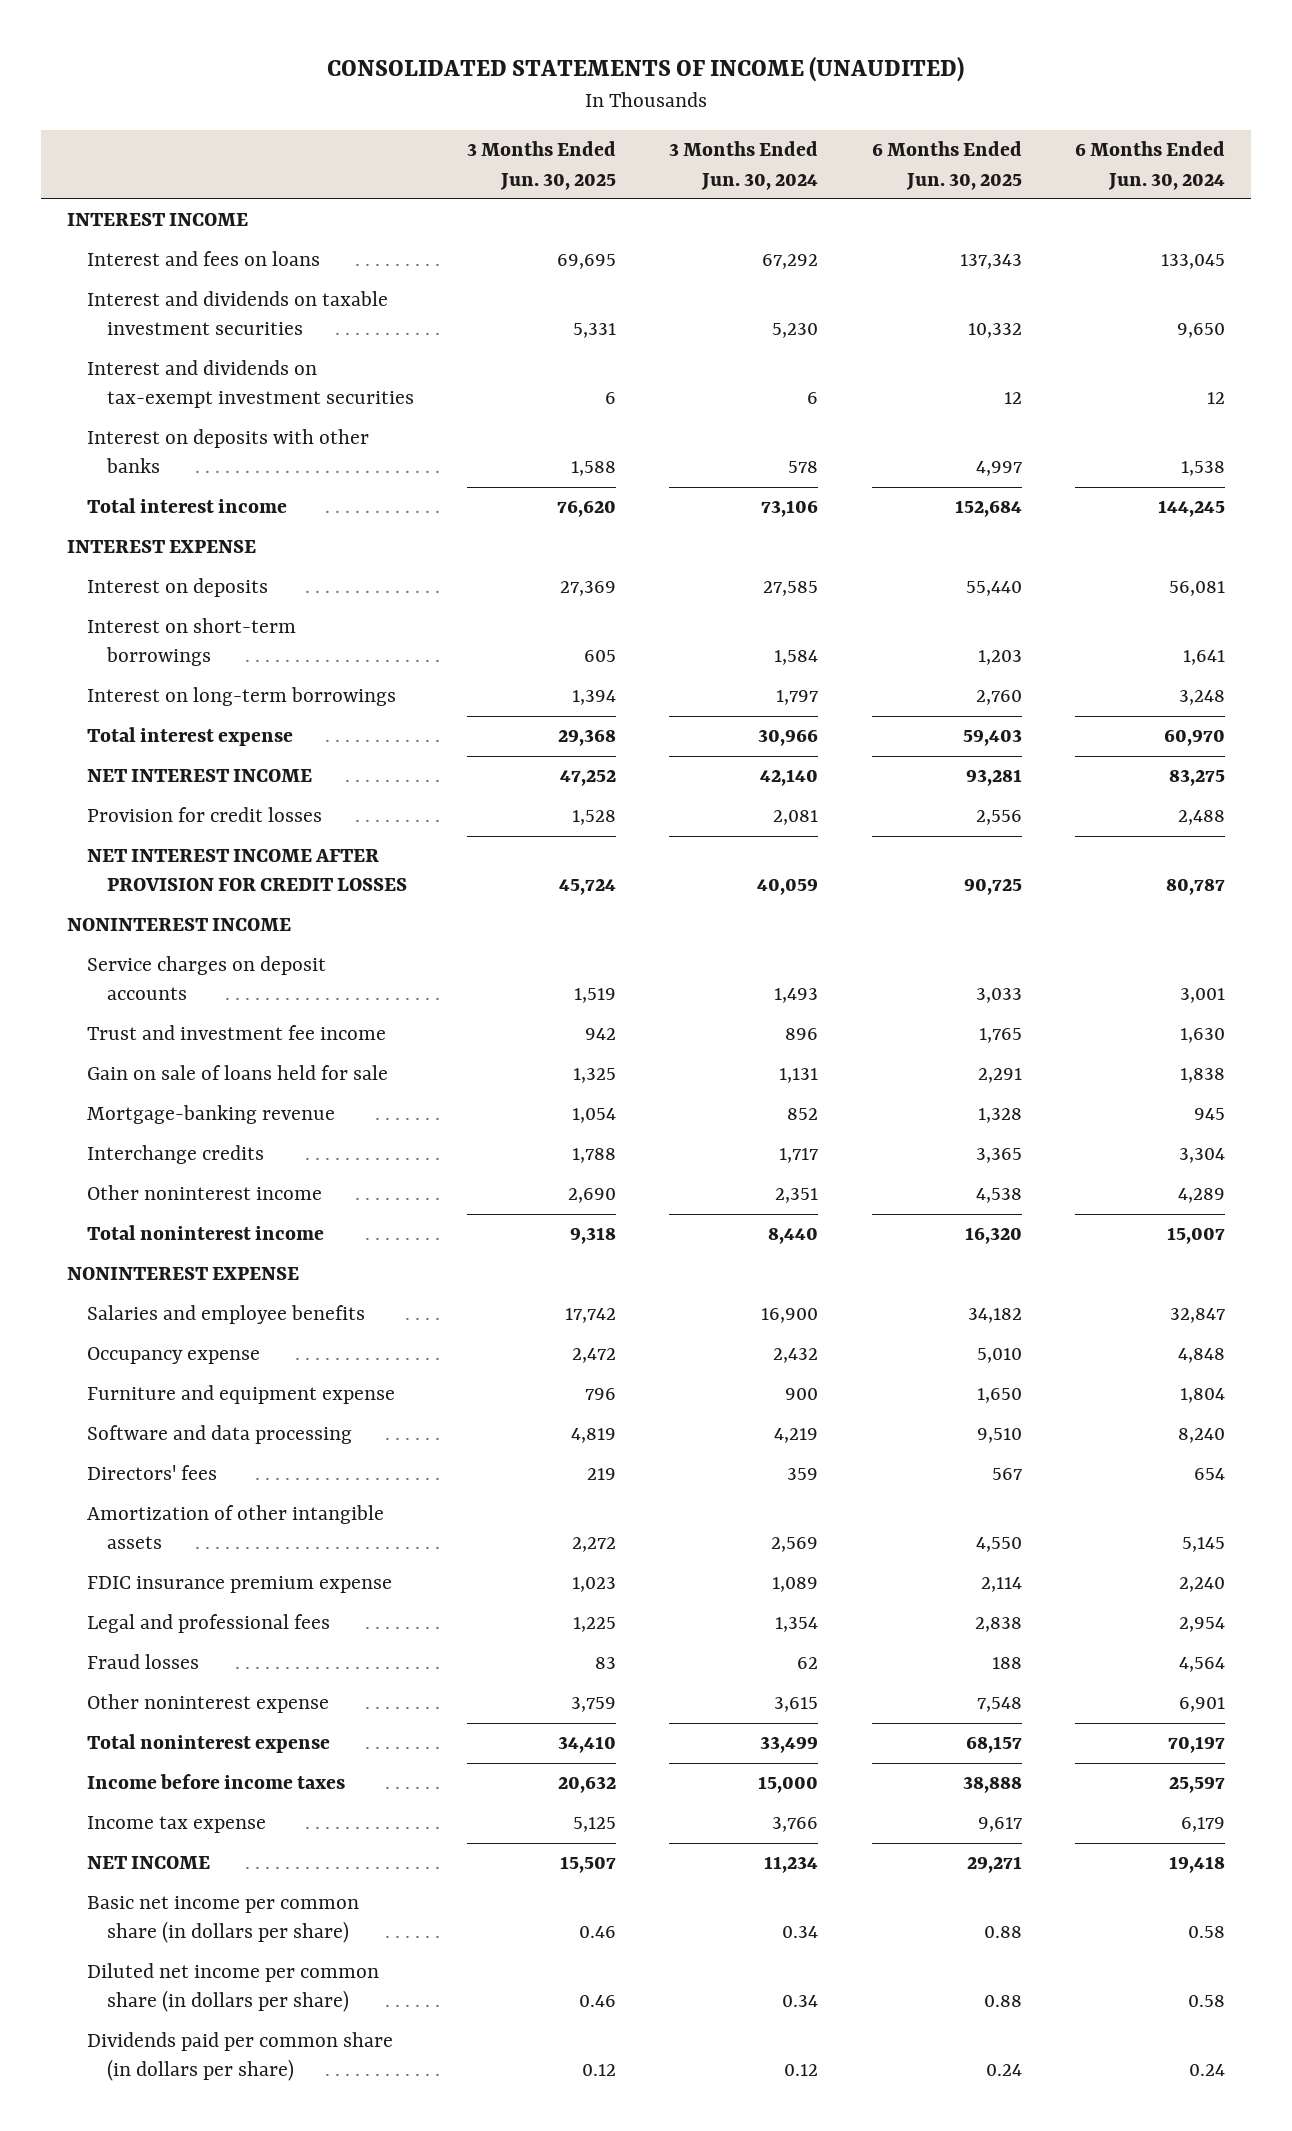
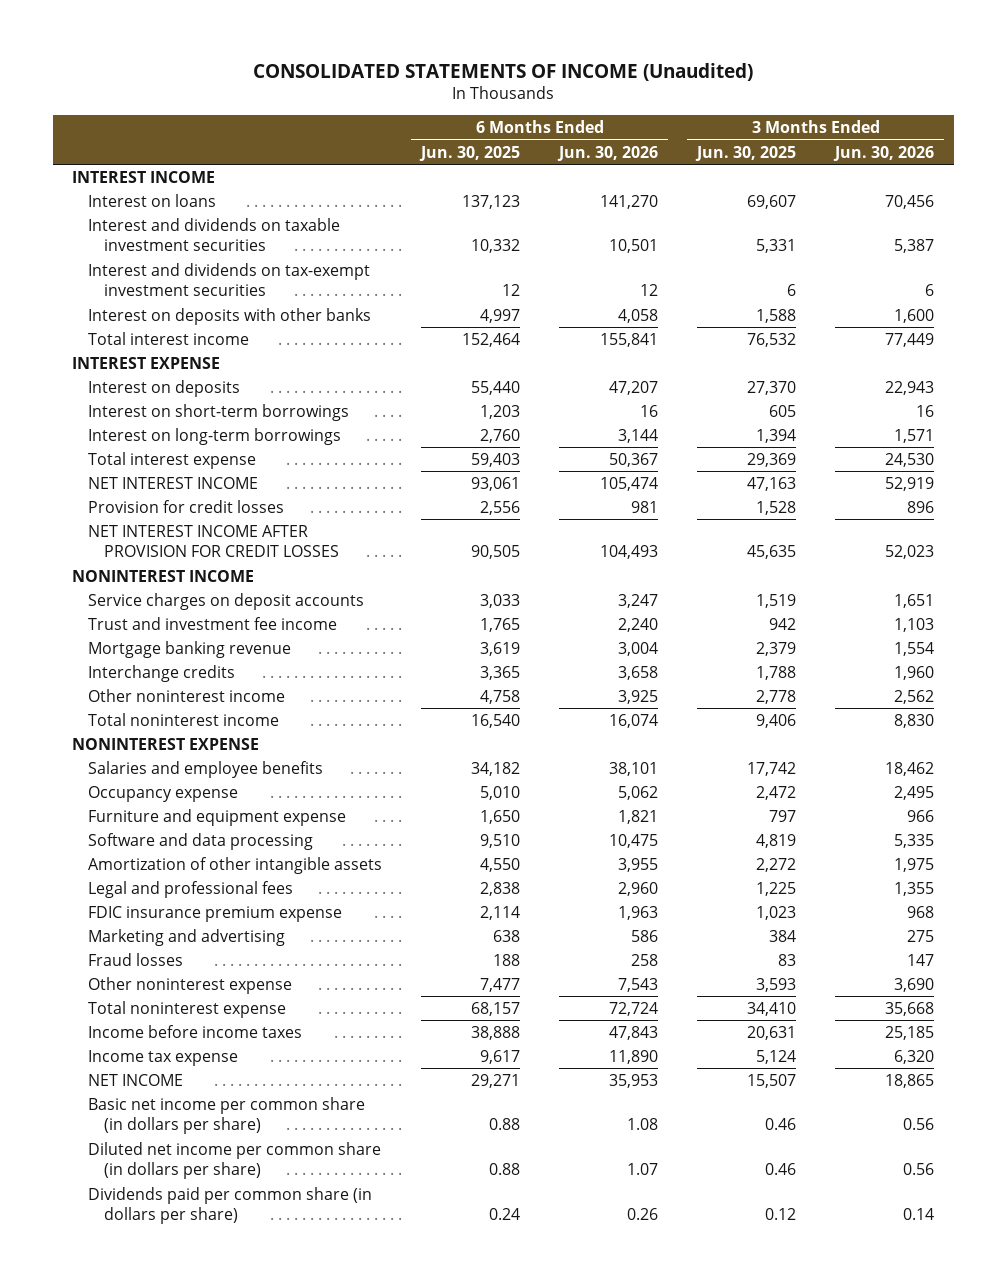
[327,56,965,83] CONSOLIDATED STATEMENTS OF INCOME (UNAUDITED) -> [253,62,754,81] CONSOLIDATED STATEMENTS OF INCOME (Unaudited)
[669,141,819,190] 3 Months Ended Jun. 30, 2024 -> none
[1074,141,1225,190] 6 Months Ended Jun. 30, 2024 -> none
none -> [557,145,659,161] Jun. 30, 2026
none -> [833,145,935,161] Jun. 30, 2026
[87,251,321,267] Interest and fees on loans -> [88,193,217,207] Interest on loans
[556,254,616,270] 69,695 -> [747,194,797,209] 69,607
[959,254,1022,270] 137,343 -> [462,194,521,209] 137,123
[556,500,616,518] 76,620 -> [747,332,797,347] 76,532
[954,500,1022,518] 152,684 -> [462,332,521,347] 152,464
[559,581,616,597] 27,369 -> [747,380,797,395] 27,370
[557,729,616,747] 29,368 -> [747,452,797,467] 29,369
[559,770,616,787] 47,252 -> [747,476,797,491] 47,163
[965,769,1022,787] 93,281 -> [471,476,521,491] 93,061
[558,879,616,896] 45,724 -> [747,545,797,560] 45,635
[963,878,1022,896] 90,725 -> [471,545,521,560] 90,505
[87,1065,389,1081] Gain on sale of loans held for sale -> none
[87,1105,336,1125] Mortgage-banking revenue -> [88,640,292,658] Mortgage banking revenue
[571,1108,616,1124] 1,054 -> [756,641,797,656] 2,379
[977,1108,1022,1124] 1,328 -> [480,641,521,656] 3,619
[567,1188,616,1204] 2,690 -> [756,689,797,704] 2,778
[975,1188,1022,1204] 4,538 -> [480,689,521,704] 4,758
[569,1227,616,1245] 9,318 -> [756,713,797,728] 9,406
[964,1227,1022,1245] 16,320 -> [471,713,521,728] 16,540
[584,1388,616,1401] 796 -> [769,809,797,822] 797
[87,1465,218,1481] Directors' fees -> none
[87,1576,393,1594] FDIC insurance premium expense -> [88,905,343,922] FDIC insurance premium expense
none -> [88,928,286,946] Marketing and advertising
[570,1697,616,1713] 3,759 -> [756,977,797,992] 3,593
[976,1697,1022,1713] 7,548 -> [480,977,521,992] 7,477
[557,1776,616,1794] 20,632 -> [747,1025,797,1040] 20,631
[572,1817,616,1833] 5,125 -> [756,1049,797,1064] 5,124

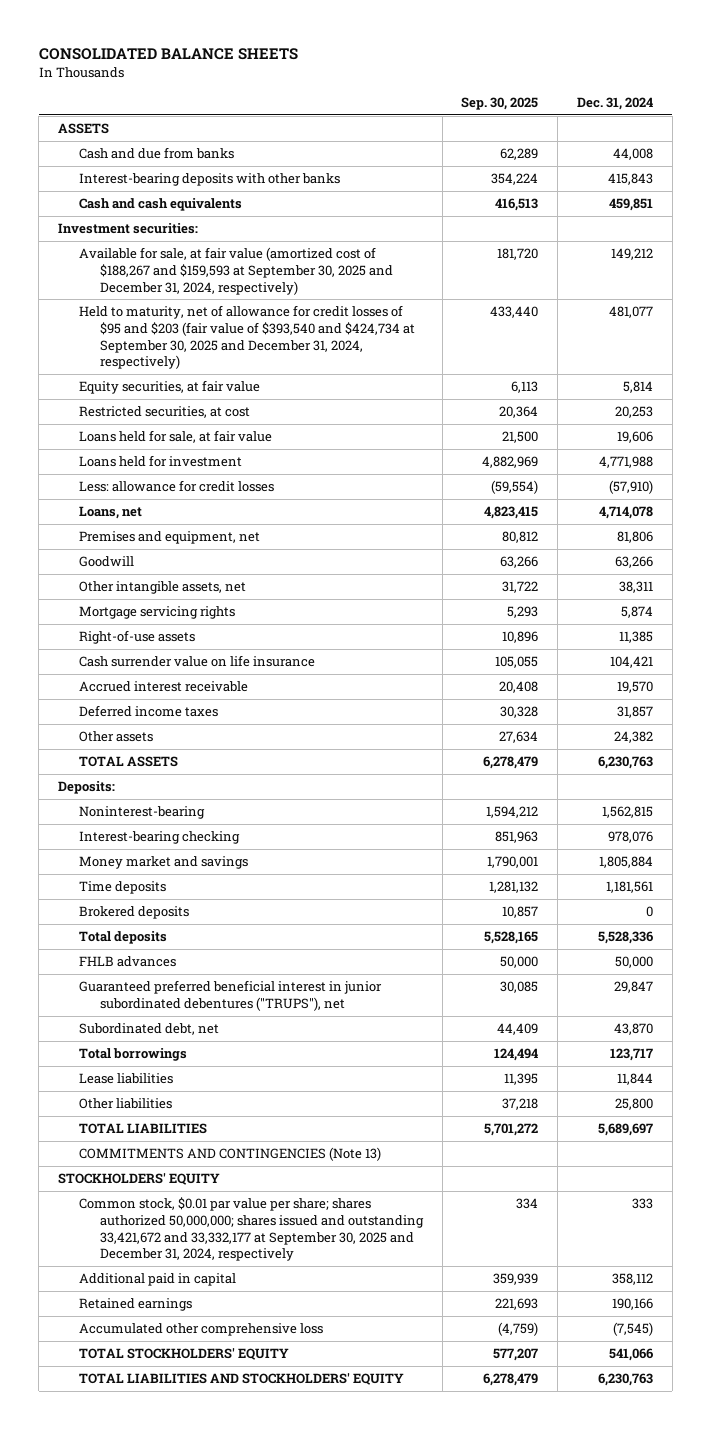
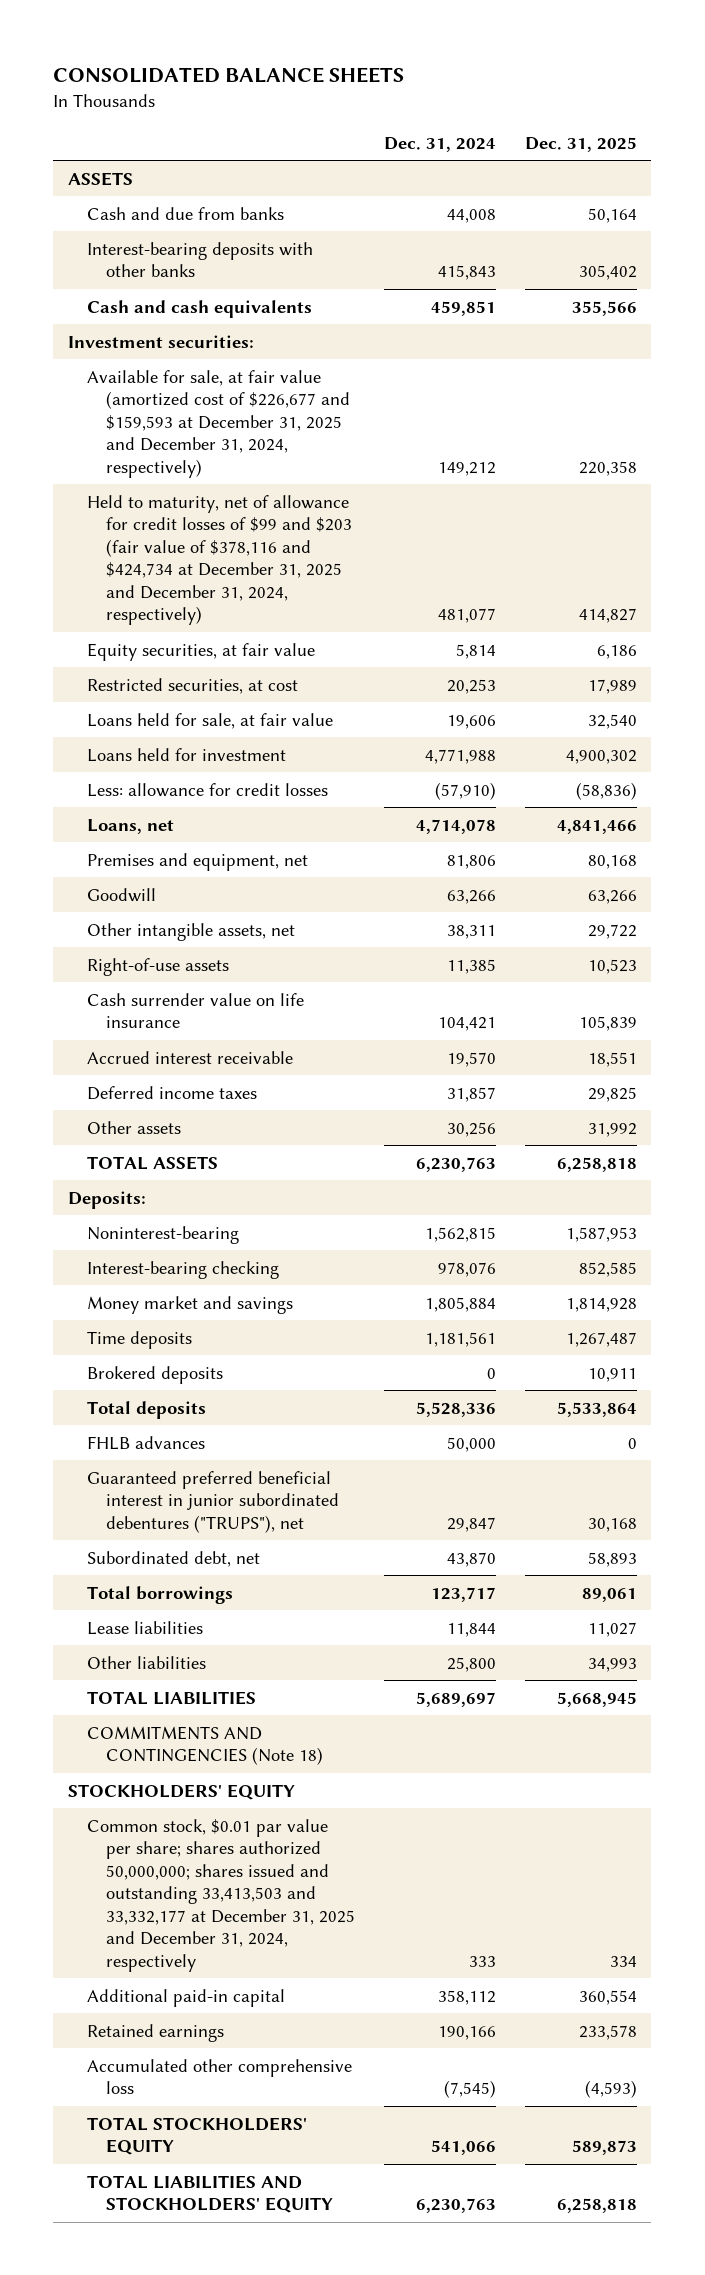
[461,96,539,110] Sep. 30, 2025 -> none
none -> [524,136,637,152] Dec. 31, 2025
[79,247,393,295] Available for sale, at fair value (amortized cost of $188,267 and $159,593 at September 30, 2025 and December 31, 2024, respectively) -> [86,369,351,478] Available for sale, at fair value (amortized cost of $226,677 and $159,593 at December 31, 2025 and December 31, 2024, respectively)
[79,305,415,370] Held to maturity, net of allowance for credit losses of $95 and $203 (fair value of $393,540 and $424,734 at September 30, 2025 and December 31, 2024, respectively) -> [86,494,353,626] Held to maturity, net of allowance for credit losses of $99 and $203 (fair value of $378,116 and $424,734 at December 31, 2025 and December 31, 2024, respectively)
[79,606,236,620] Mortgage servicing rights -> none
[614,731,654,744] 24,382 -> [447,1121,497,1137] 30,256
[79,1147,382,1162] COMMITMENTS AND CONTINGENCIES (Note 13) -> [86,1725,324,1766] COMMITMENTS AND CONTINGENCIES (Note 18)
[79,1197,424,1262] Common stock, $0.01 par value per share; shares authorized 50,000,000; shares issued and outstanding 33,421,672 and 33,332,177 at September 30, 2025 and December 31, 2024, respectively -> [86,1818,356,1972] Common stock, $0.01 par value per share; shares authorized 50,000,000; shares issued and outstanding 33,413,503 and 33,332,177 at December 31, 2025 and December 31, 2024, respectively
[79,1273,237,1287] Additional paid in capital -> [86,1988,285,2007] Additional paid-in capital

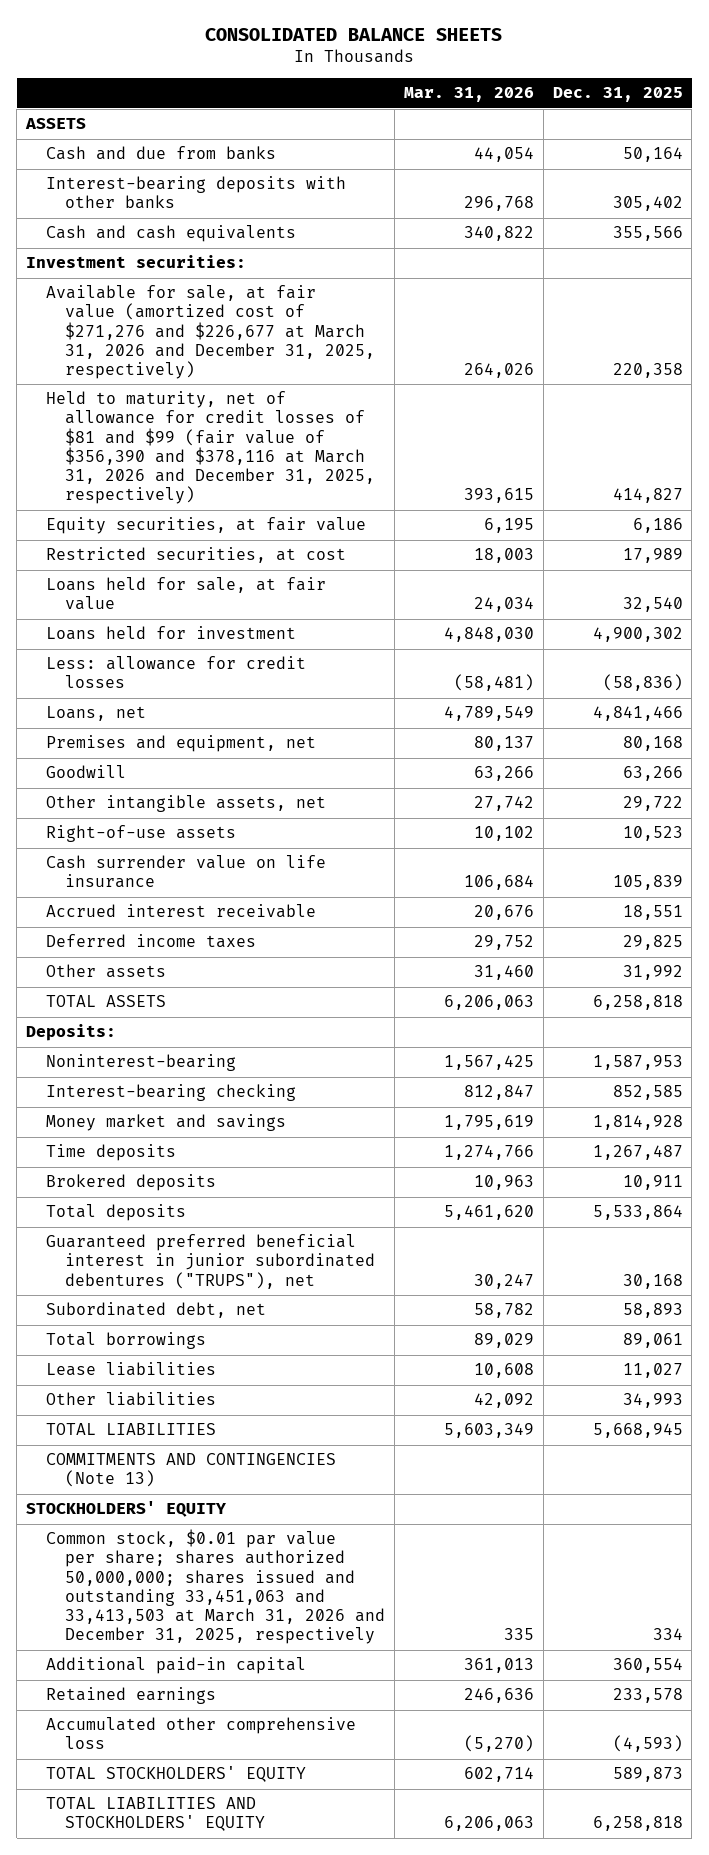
[384,136,497,152] Dec. 31, 2024 -> none
none -> [403,87,534,103] Mar. 31, 2026
[86,369,351,478] Available for sale, at fair value (amortized cost of $226,677 and $159,593 at December 31, 2025 and December 31, 2024, respectively) -> [45,285,376,380] Available for sale, at fair value (amortized cost of $271,276 and $226,677 at March 31, 2026 and December 31, 2025, respectively)
[86,494,353,626] Held to maturity, net of allowance for credit losses of $99 and $203 (fair value of $378,116 and $424,734 at December 31, 2025 and December 31, 2024, respectively) -> [45,391,376,505] Held to maturity, net of allowance for credit losses of $81 and $99 (fair value of $356,390 and $378,116 at March 31, 2026 and December 31, 2025, respectively)
[86,1435,205,1450] FHLB advances -> none
[86,1725,324,1766] COMMITMENTS AND CONTINGENCIES (Note 18) -> [45,1453,336,1488] COMMITMENTS AND CONTINGENCIES (Note 13)
[86,1818,356,1972] Common stock, $0.01 par value per share; shares authorized 50,000,000; shares issued and outstanding 33,413,503 and 33,332,177 at December 31, 2025 and December 31, 2024, respectively -> [45,1529,386,1645] Common stock, $0.01 par value per share; shares authorized 50,000,000; shares issued and outstanding 33,451,063 and 33,413,503 at March 31, 2026 and December 31, 2025, respectively

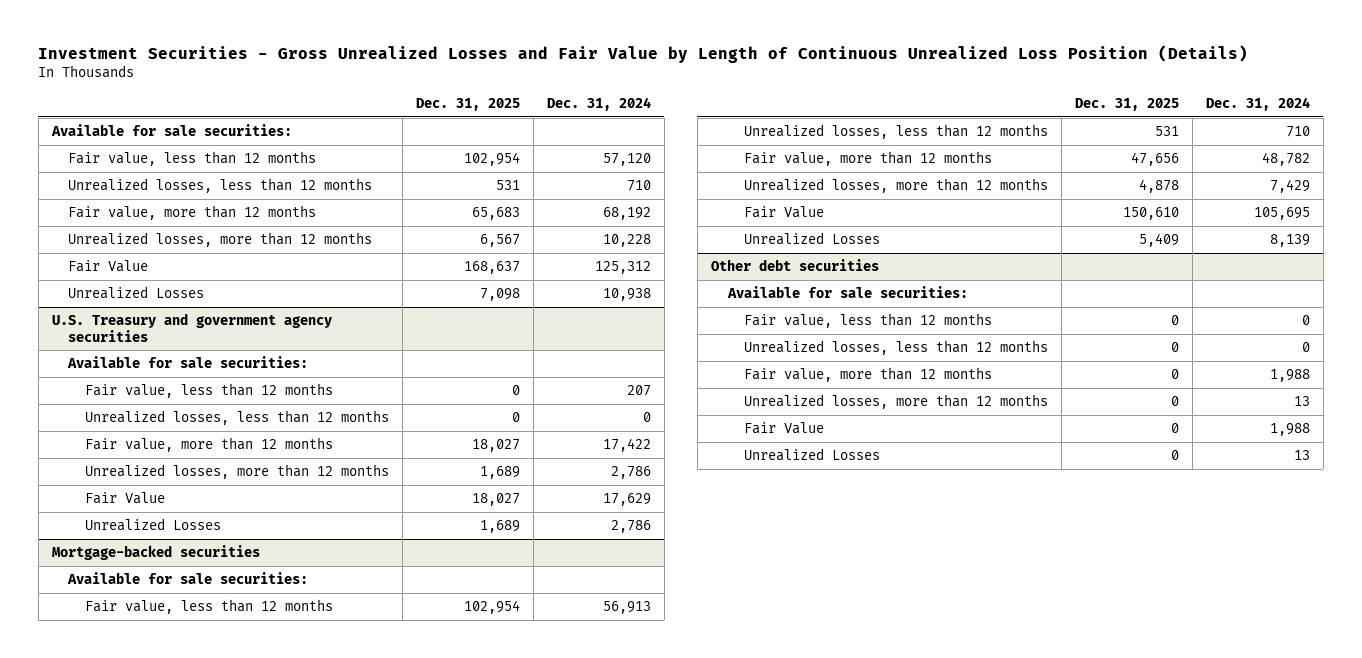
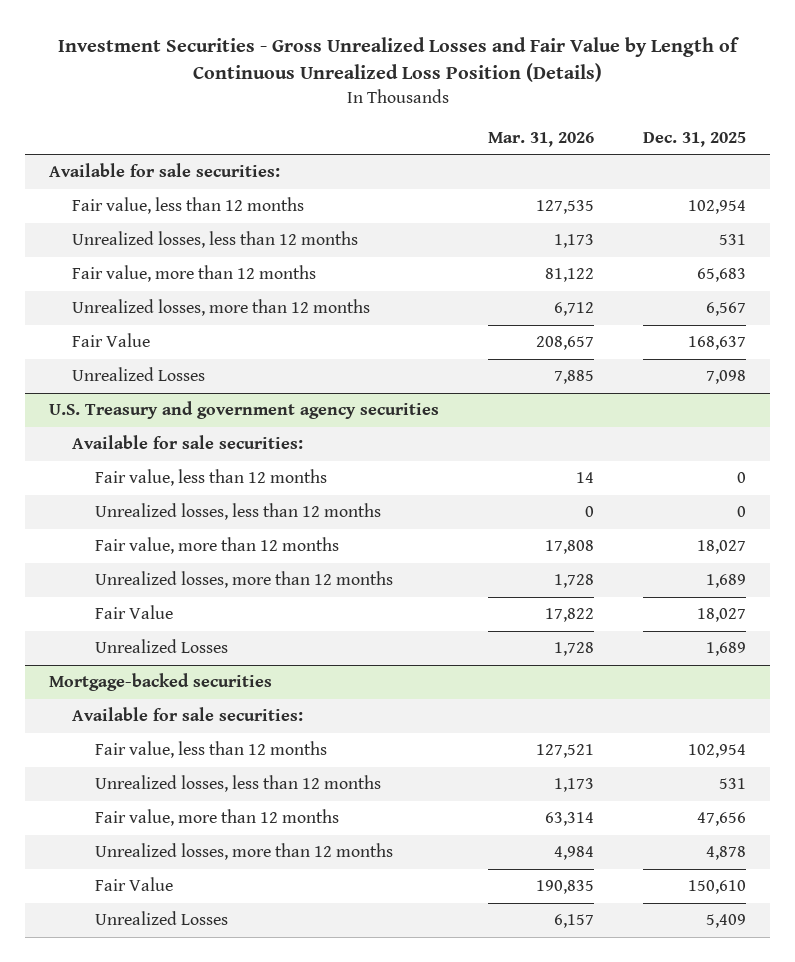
[546,97,651,112] Dec. 31, 2024 -> none
none -> [488,131,595,147] Mar. 31, 2026
[710,259,879,272] Other debt securities -> none
[726,286,968,299] Available for sale securities: -> none
[744,313,993,329] Fair value, less than 12 months -> none
[744,340,1049,356] Unrealized losses, less than 12 months -> none
[744,367,993,383] Fair value, more than 12 months -> none
[744,394,1049,410] Unrealized losses, more than 12 months -> none
[744,422,825,435] Fair Value -> none
[744,448,881,462] Unrealized Losses -> none

